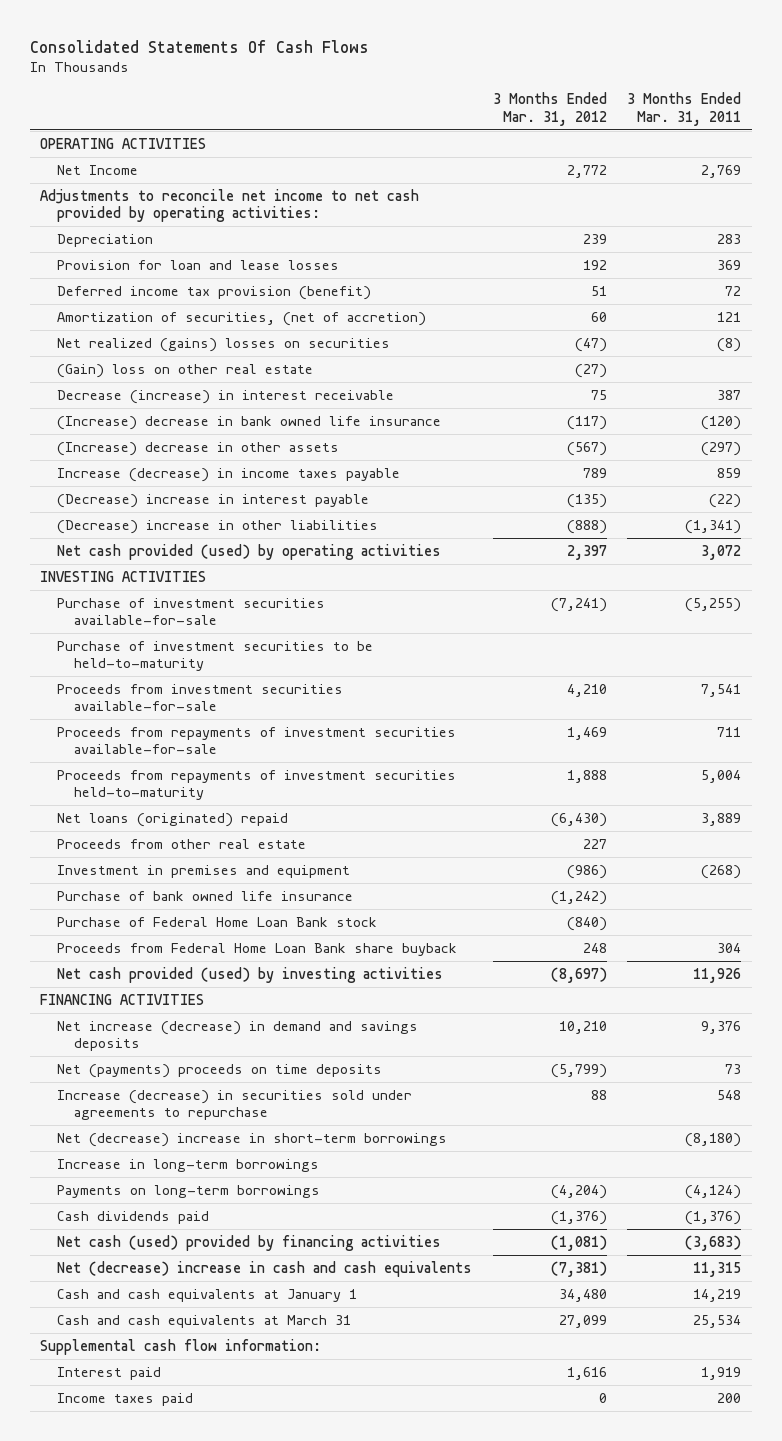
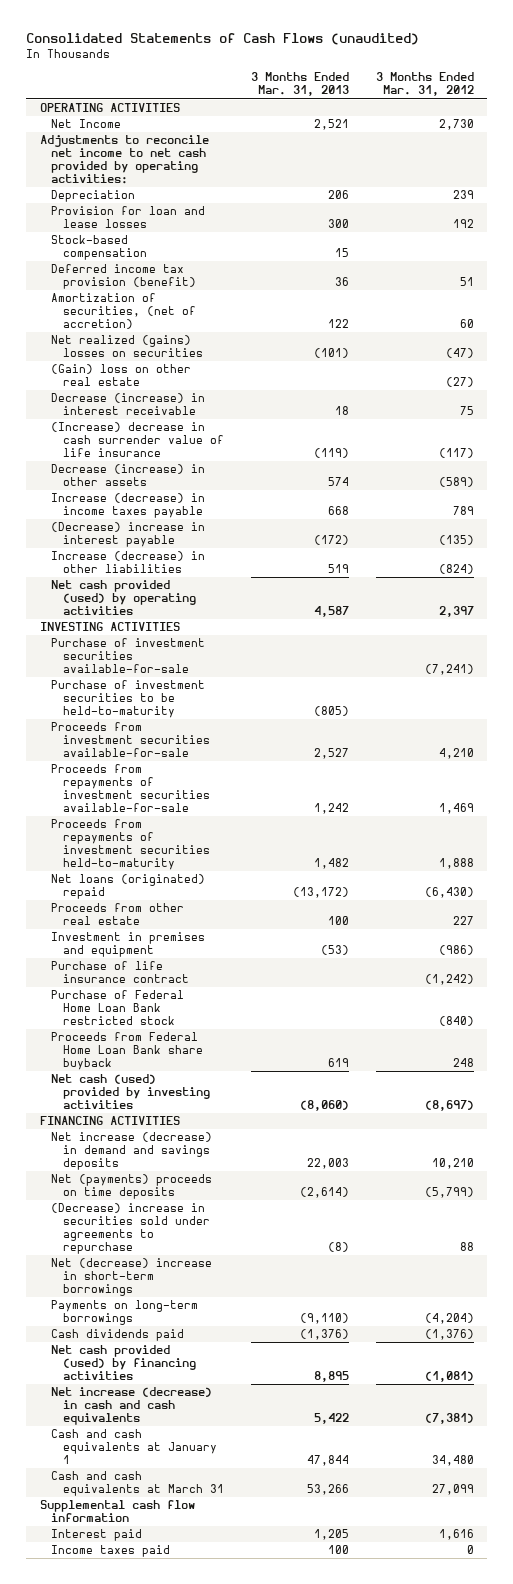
[30,39,370,53] Consolidated Statements Of Cash Flows -> [26,33,420,46] Consolidated Statements of Cash Flows (unaudited)
[627,92,742,126] 3 Months Ended Mar. 31, 2011 -> none
none -> [250,72,349,97] 3 Months Ended Mar. 31, 2013
[566,164,607,178] 2,772 -> [438,119,474,131] 2,730
none -> [51,235,147,261] Stock-based compensation
[57,415,442,430] (Increase) decrease in bank owned life insurance -> [51,422,224,458] (Increase) decrease in cash surrender value of life insurance
[57,441,340,456] (Increase) decrease in other assets -> [51,464,206,487] Decrease (increase) in other assets
[566,441,607,456] (567) -> [438,477,474,488] (589)
[57,519,379,534] (Decrease) increase in other liabilities -> [51,551,206,574] Increase (decrease) in other liabilities
[566,519,607,534] (888) -> [438,564,474,575] (824)
[57,890,354,901] Purchase of bank owned life insurance -> [51,961,189,984] Purchase of life insurance contract
[57,916,378,927] Purchase of Federal Home Loan Bank stock -> [51,990,185,1026] Purchase of Federal Home Loan Bank restricted stock
[57,966,444,983] Net cash provided (used) by investing activities -> [51,1074,210,1110] Net cash (used) provided by investing activities
[57,1089,413,1121] Increase (decrease) in securities sold under agreements to repurchase -> [51,1203,210,1255] (Decrease) increase in securities sold under agreements to repurchase
[57,1158,320,1172] Increase in long-term borrowings -> none
[57,1234,442,1251] Net cash (used) provided by financing activities -> [51,1345,196,1381] Net cash provided (used) by financing activities
[57,1260,473,1277] Net (decrease) increase in cash and cash equivalents -> [51,1387,213,1426] Net increase (decrease) in cash and cash equivalents
[40,1338,322,1355] Supplemental cash flow information: -> [39,1500,195,1523] Supplemental cash flow information

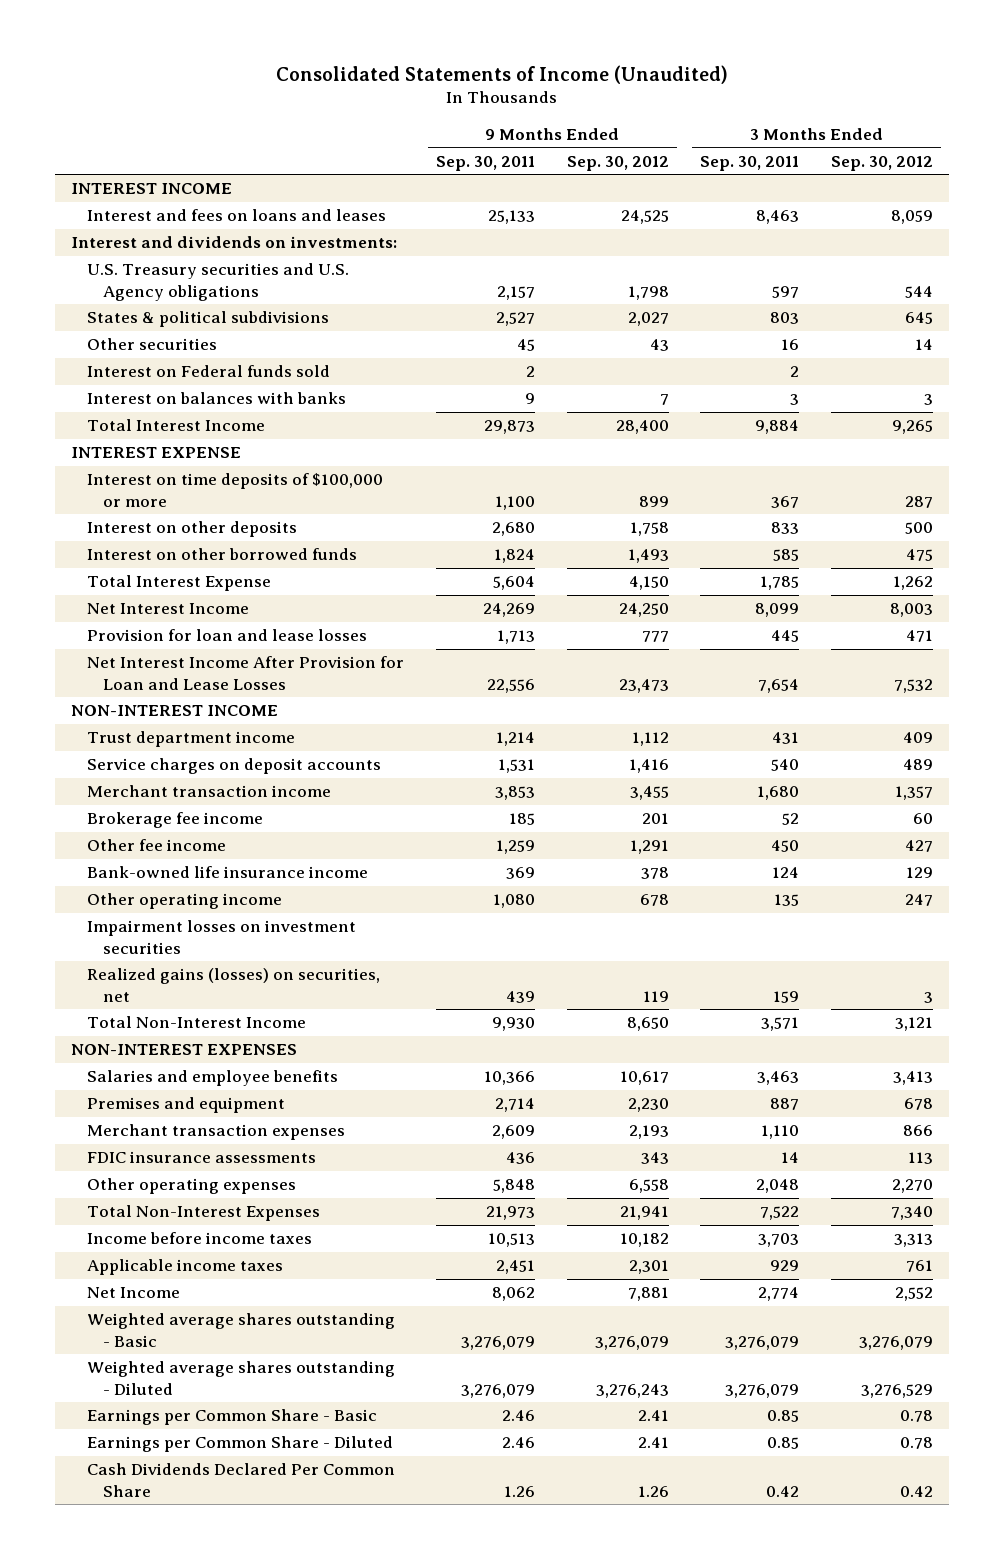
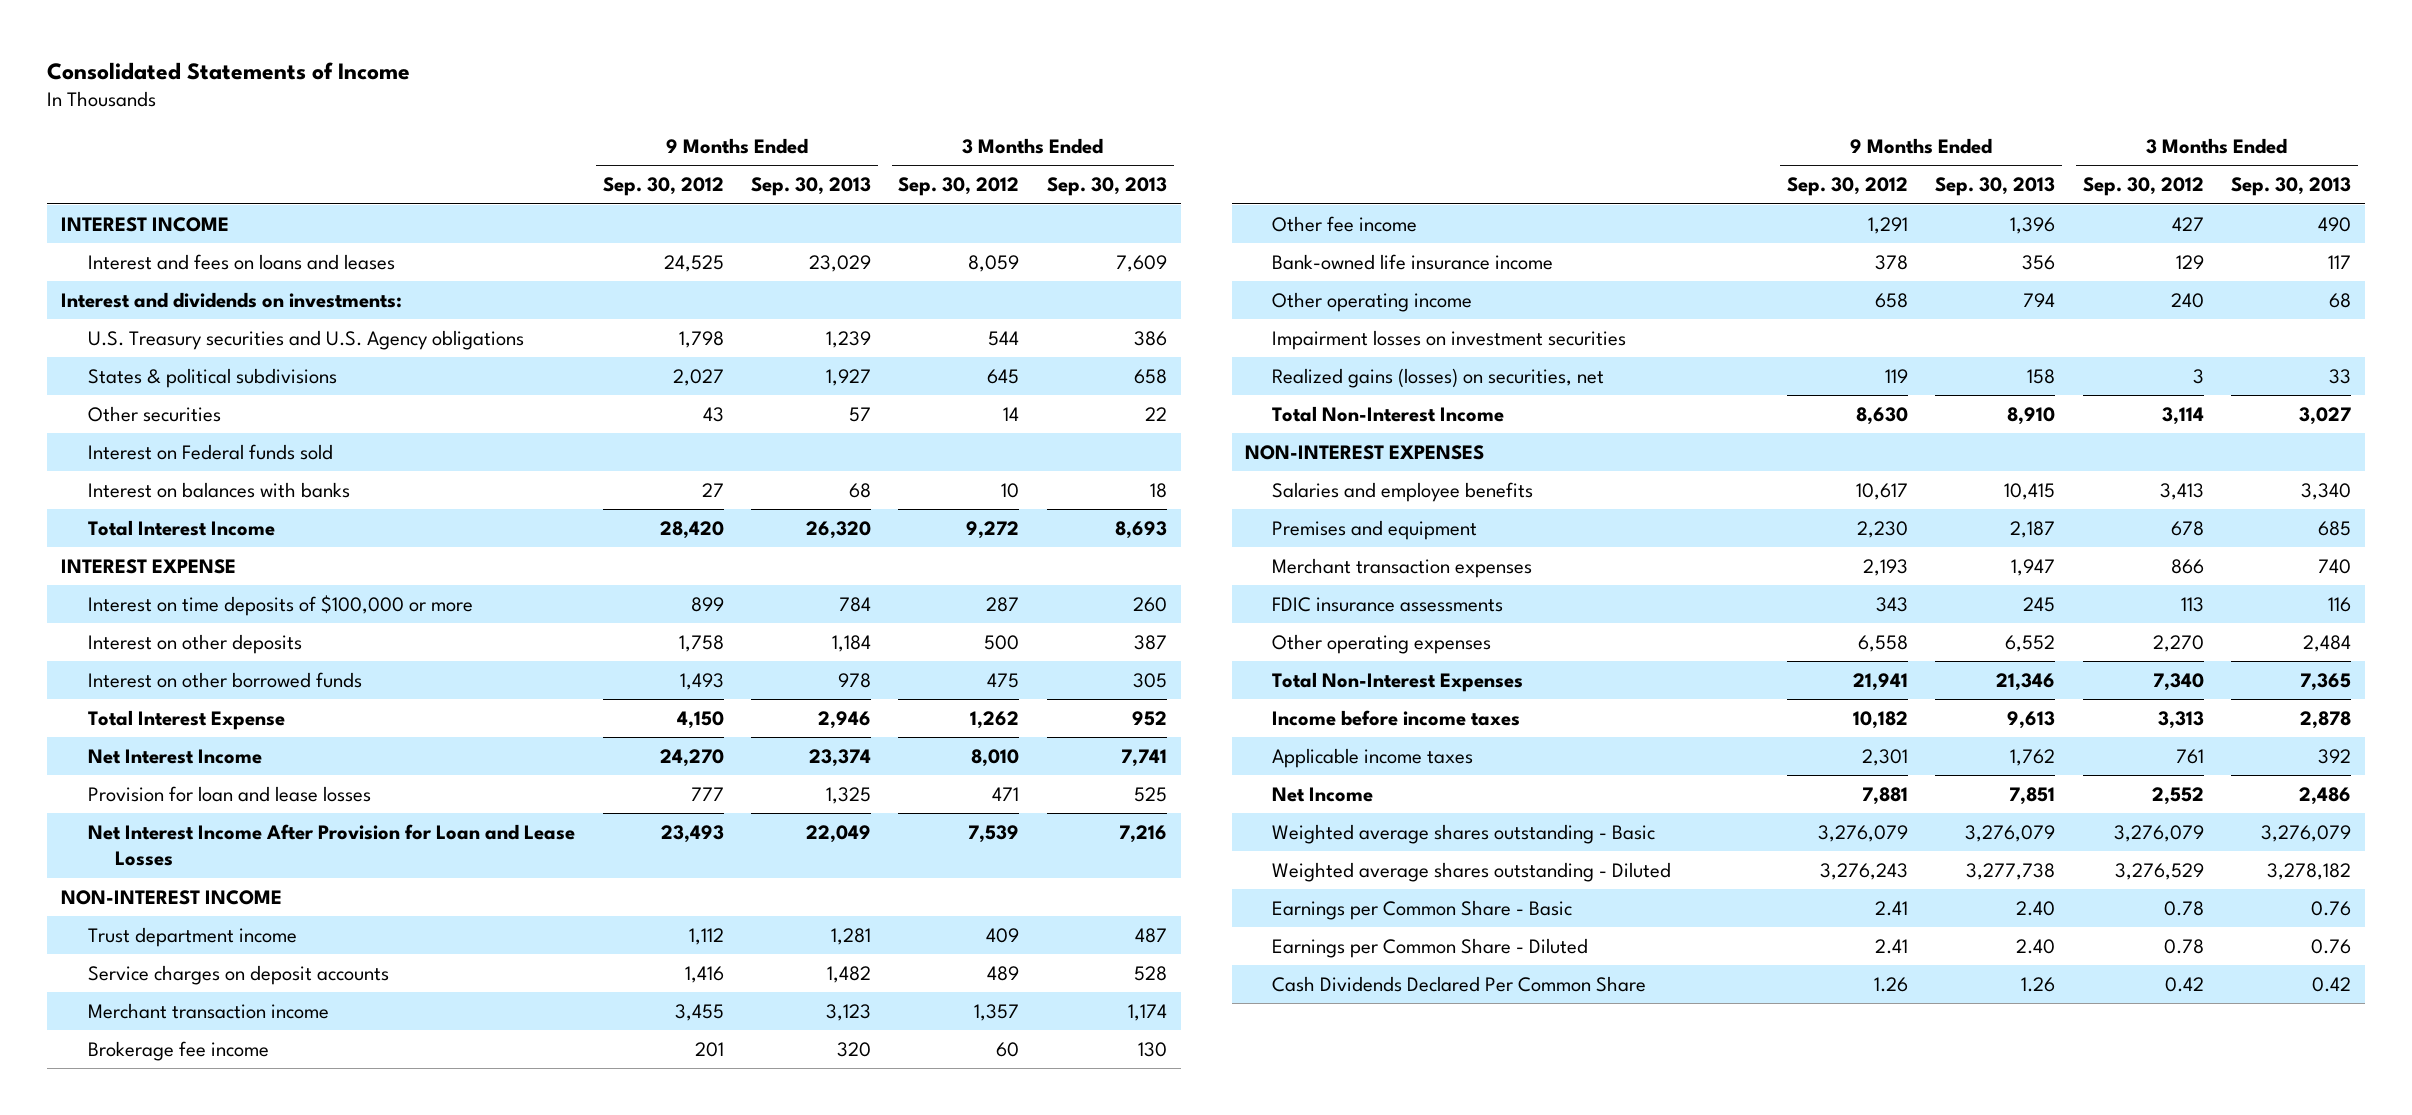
[276,64,729,84] Consolidated Statements of Income (Unaudited) -> [47,61,411,80] Consolidated Statements of Income
[435,155,535,171] Sep. 30, 2011 -> none
[700,155,800,171] Sep. 30, 2011 -> none
none -> [750,177,871,197] Sep. 30, 2013
none -> [1046,177,1167,197] Sep. 30, 2013
[659,394,669,406] 7 -> [701,482,724,497] 27
[924,394,934,406] 3 -> [1001,482,1020,498] 10
[615,420,669,435] 28,400 -> [659,520,724,539] 28,420
[892,420,934,435] 9,265 -> [966,520,1020,539] 9,272
[618,603,669,618] 24,250 -> [659,748,724,767] 24,270
[890,603,934,618] 8,003 -> [971,748,1020,767] 8,010
[618,678,669,693] 23,473 -> [660,824,724,843] 23,493
[894,678,934,693] 7,532 -> [968,824,1020,843] 7,539
[639,894,669,907] 678 -> [1874,292,1908,308] 658
[905,894,934,907] 247 -> [2170,292,2204,308] 240
[626,1017,669,1032] 8,650 -> [1855,406,1908,425] 8,630
[895,1017,934,1032] 3,121 -> [2161,406,2204,425] 3,114

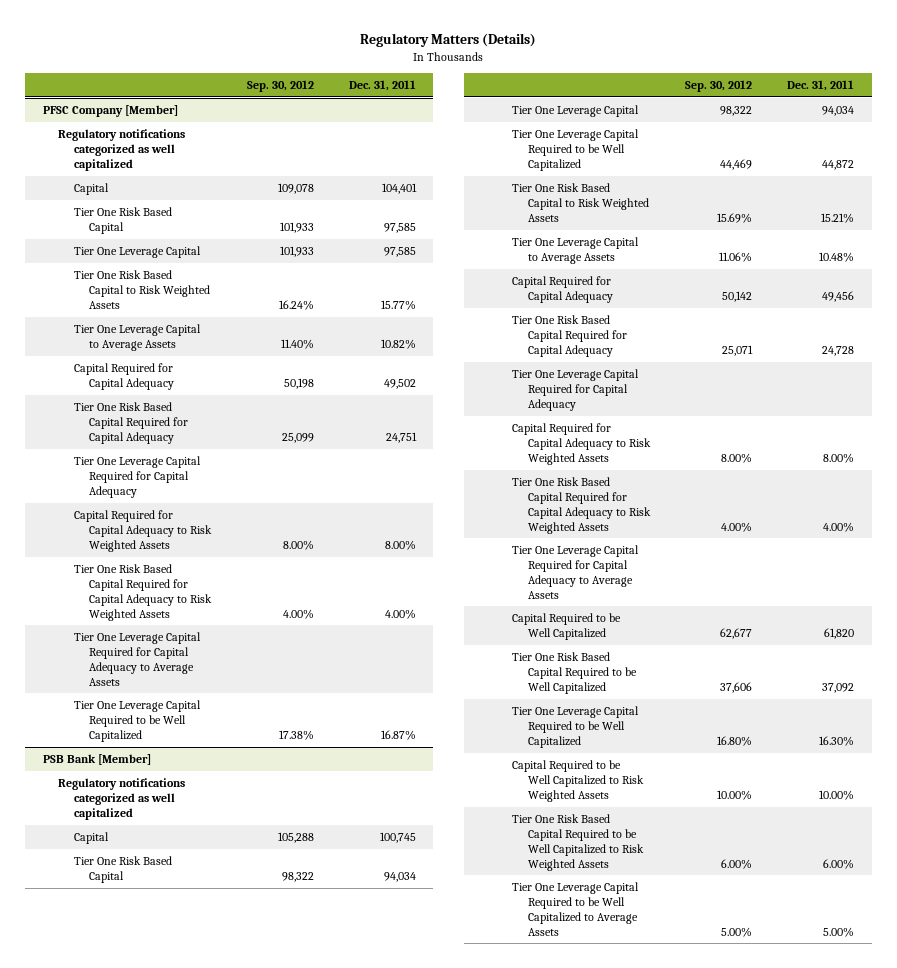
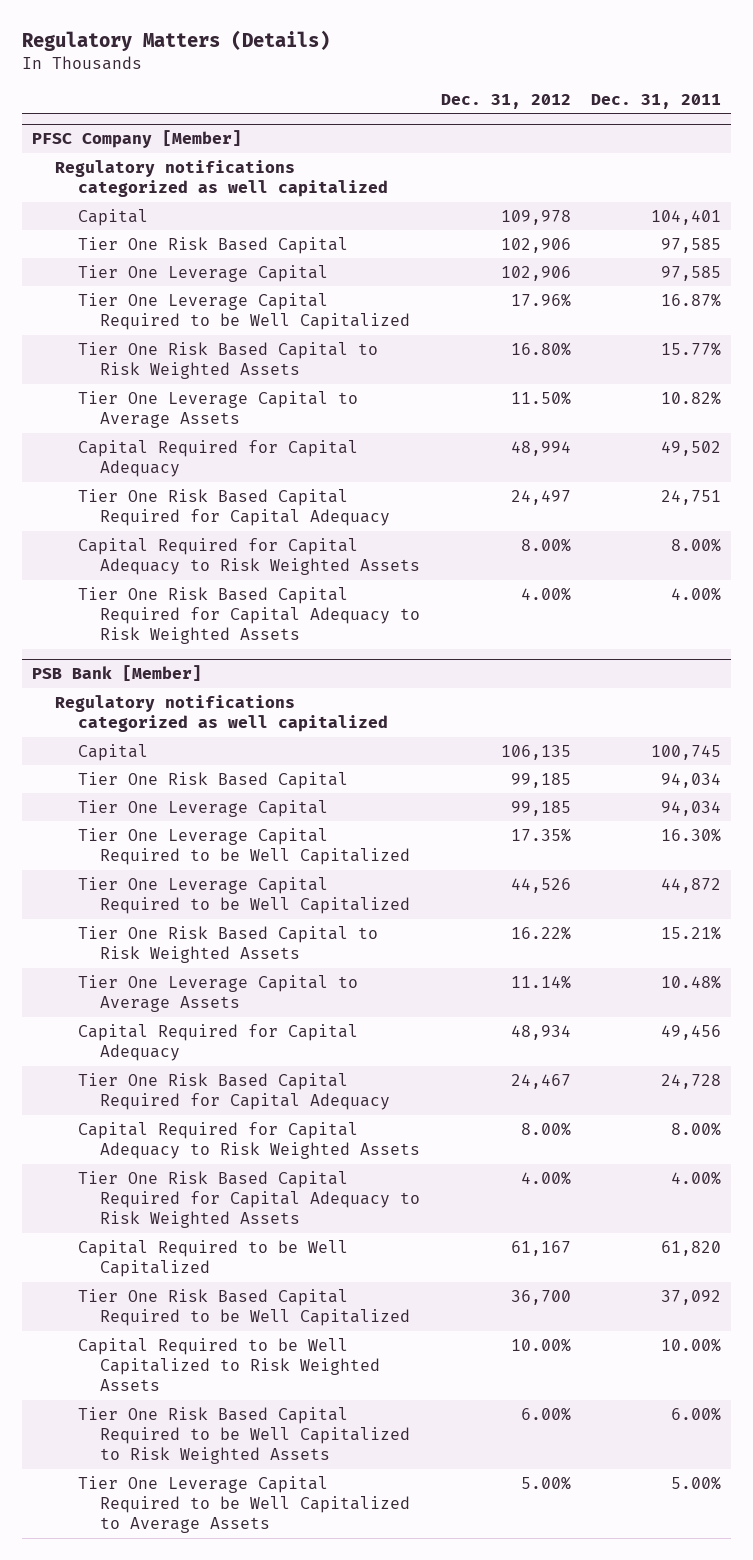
[246,80,314,93] Sep. 30, 2012 -> none
none -> [440,93,571,109] Dec. 31, 2012
[73,700,201,742] Tier One Leverage Capital Required to be Well Capitalized -> [77,292,411,331] Tier One Leverage Capital Required to be Well Capitalized
[73,456,201,498] Tier One Leverage Capital Required for Capital Adequacy -> none
[73,632,201,686] Tier One Leverage Capital Required for Capital Adequacy to Average Assets -> none
[512,706,640,748] Tier One Leverage Capital Required to be Well Capitalized -> [77,827,411,866] Tier One Leverage Capital Required to be Well Capitalized
[512,369,640,411] Tier One Leverage Capital Required for Capital Adequacy -> none
[512,545,640,599] Tier One Leverage Capital Required for Capital Adequacy to Average Assets -> none

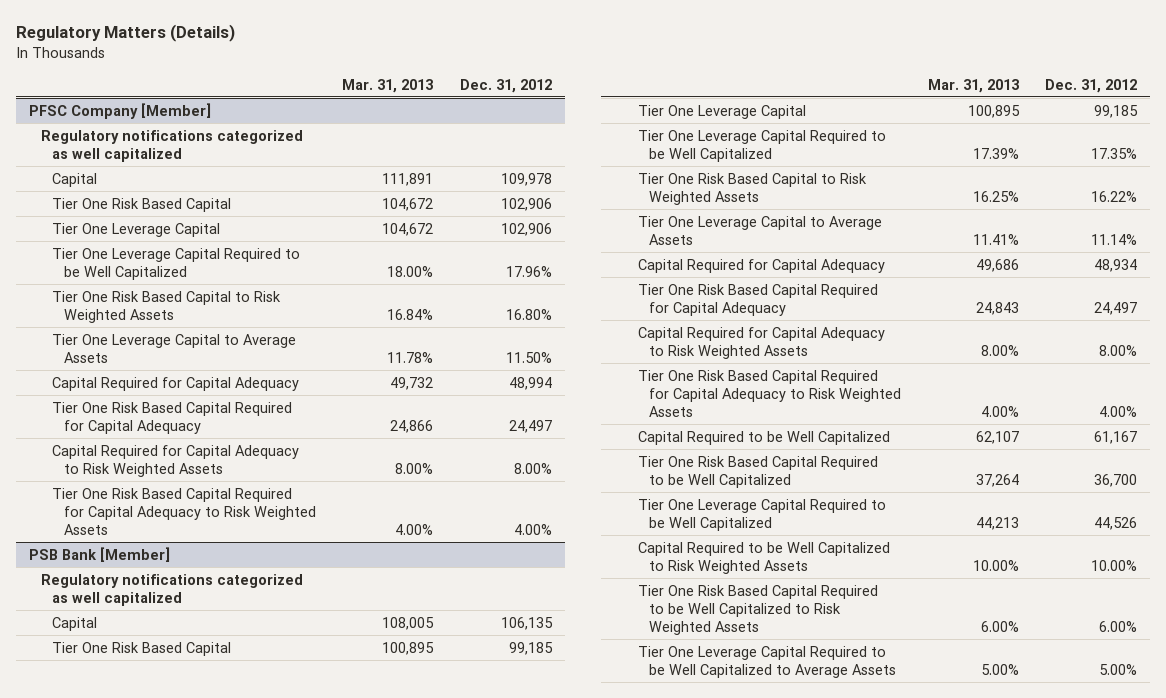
[590,93,721,109] Dec. 31, 2011 -> none
none -> [342,78,434,93] Mar. 31, 2013
[510,1073,571,1089] 24,467 -> [1094,301,1138,315] 24,497
[77,876,411,915] Tier One Leverage Capital Required to be Well Capitalized -> [637,498,886,531] Tier One Leverage Capital Required to be Well Capitalized

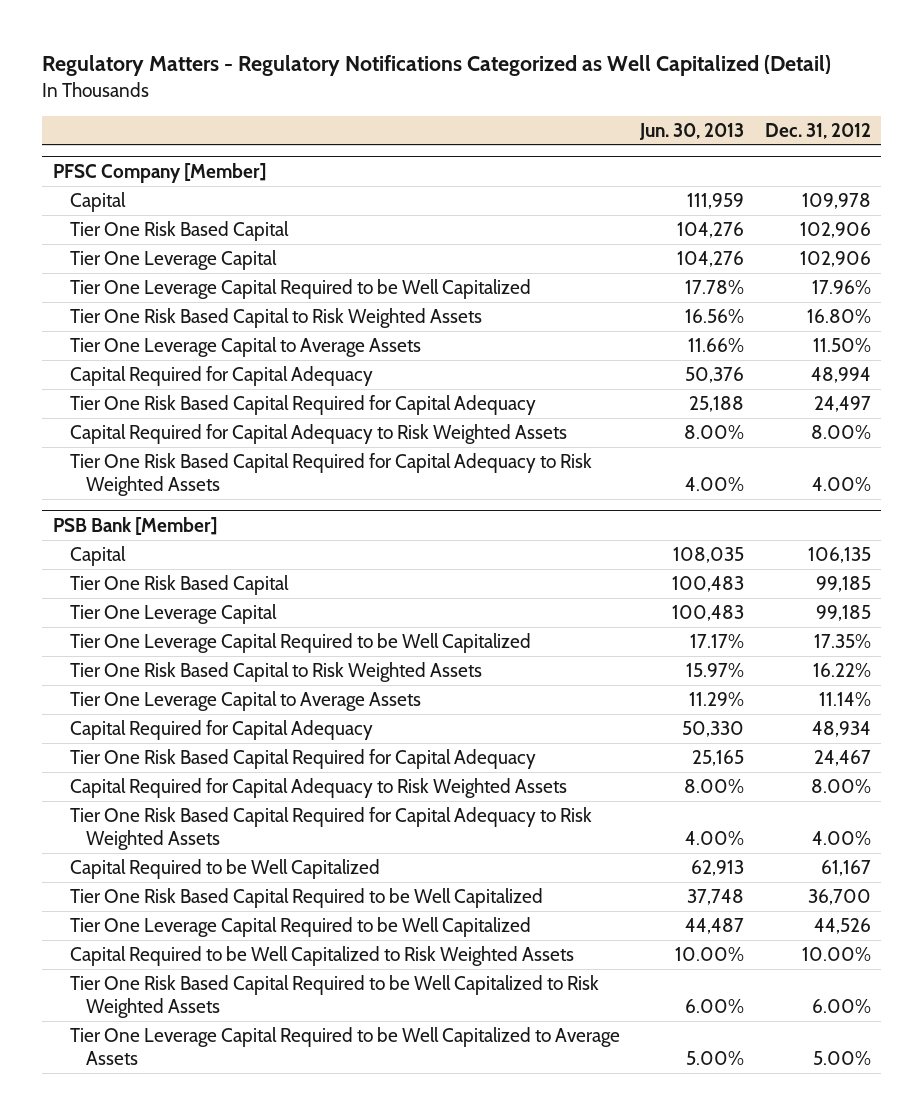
[15,24,235,43] Regulatory Matters (Details) -> [42,55,832,77] Regulatory Matters - Regulatory Notifications Categorized as Well Capitalized (Detail)
[342,78,434,93] Mar. 31, 2013 -> none
none -> [639,122,745,140] Jun. 30, 2013
[40,129,303,162] Regulatory notifications categorized as well capitalized -> none
[40,573,303,606] Regulatory notifications categorized as well capitalized -> none
[1094,301,1138,315] 24,497 -> [814,750,872,767] 24,467

